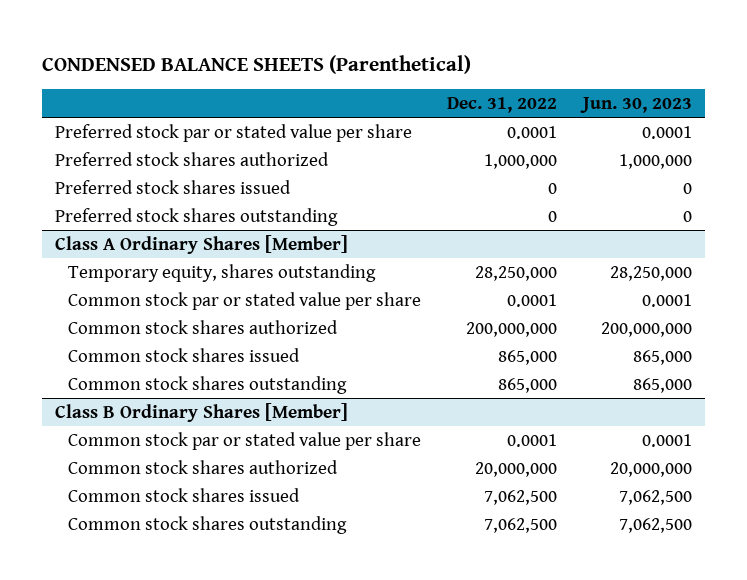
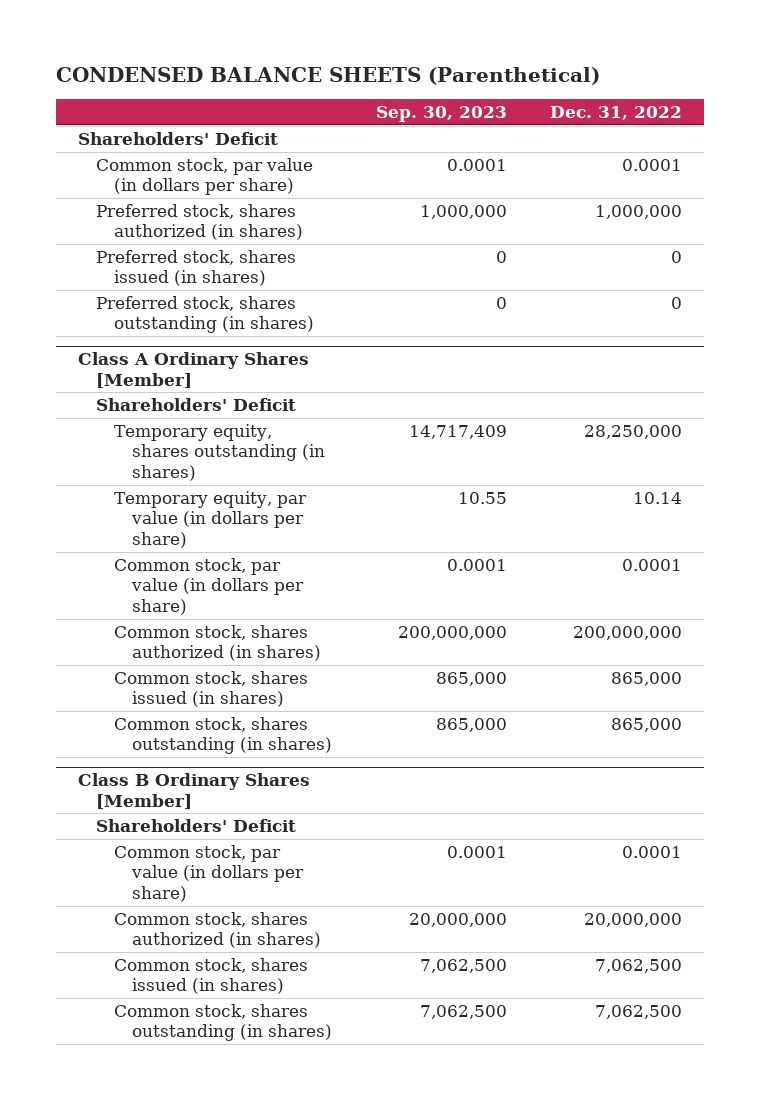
[579,96,692,113] Jun. 30, 2023 -> none
none -> [375,106,507,123] Sep. 30, 2023
none -> [78,131,279,145] Shareholders' Deficit
[55,123,413,142] Preferred stock par or stated value per share -> [96,157,314,196] Common stock, par value (in dollars per share)
[55,151,330,166] Preferred stock shares authorized -> [96,203,303,241] Preferred stock, shares authorized (in shares)
[55,179,292,194] Preferred stock shares issued -> [96,249,297,287] Preferred stock, shares issued (in shares)
[55,207,339,226] Preferred stock shares outstanding -> [96,295,314,334] Preferred stock, shares outstanding (in shares)
none -> [96,397,297,411] Shareholders' Deficit
[68,263,377,282] Temporary equity, shares outstanding -> [113,423,325,482] Temporary equity, shares outstanding (in shares)
none -> [113,490,307,549] Temporary equity, par value (in dollars per share)
[68,291,422,310] Common stock par or stated value per share -> [113,557,304,616] Common stock, par value (in dollars per share)
[68,319,339,334] Common stock shares authorized -> [113,624,321,662] Common stock, shares authorized (in shares)
[68,347,301,362] Common stock shares issued -> [113,670,308,708] Common stock, shares issued (in shares)
[68,375,348,394] Common stock shares outstanding -> [113,716,332,755] Common stock, shares outstanding (in shares)
none -> [96,818,297,832] Shareholders' Deficit
[68,431,422,450] Common stock par or stated value per share -> [113,844,304,903] Common stock, par value (in dollars per share)
[68,459,339,474] Common stock shares authorized -> [113,911,321,949] Common stock, shares authorized (in shares)
[68,487,301,502] Common stock shares issued -> [113,957,308,995] Common stock, shares issued (in shares)
[68,515,348,534] Common stock shares outstanding -> [113,1003,332,1042] Common stock, shares outstanding (in shares)

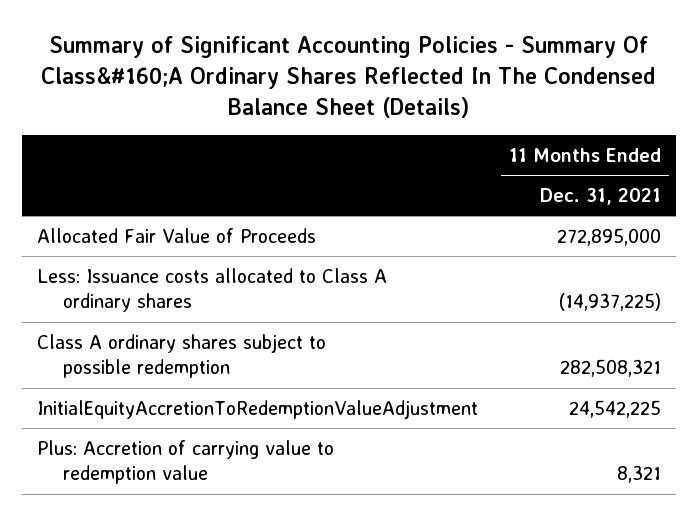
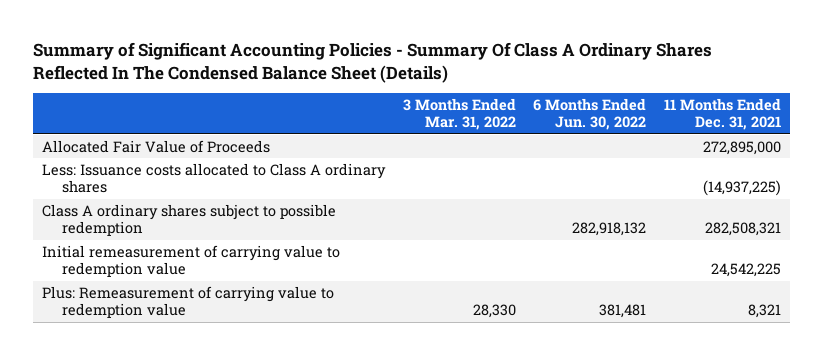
[40,35,656,118] Summary of Significant Accounting Policies - Summary Of Class&#160;A Ordinary Shares Reflected In The Condensed Balance Sheet (Details) -> [33,41,713,83] Summary of Significant Accounting Policies - Summary Of Class A Ordinary Shares Reflected In The Condensed Balance Sheet (Details)
none -> [402,97,516,131] 3 Months Ended Mar. 31, 2022
none -> [533,97,647,131] 6 Months Ended Jun. 30, 2022
[37,399,479,419] InitialEquityAccretionToRedemptionValueAdjustment -> [42,244,341,278] Initial remeasurement of carrying value to redemption value
[37,439,335,485] Plus: Accretion of carrying value to redemption value -> [42,285,335,319] Plus: Remeasurement of carrying value to redemption value

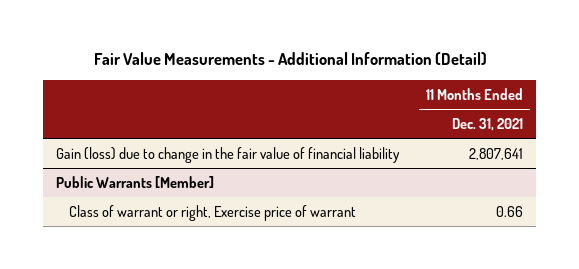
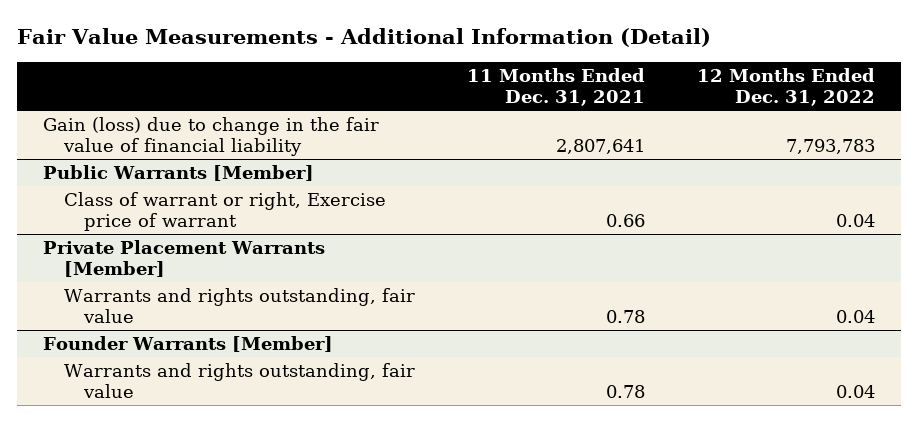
none -> [696,68,875,106] 12 Months Ended Dec. 31, 2022
none -> [42,240,325,278] Private Placement Warrants [Member]
none -> [63,288,415,324] Warrants and rights outstanding, fair value
none -> [42,336,333,353] Founder Warrants [Member]
none -> [63,363,415,399] Warrants and rights outstanding, fair value

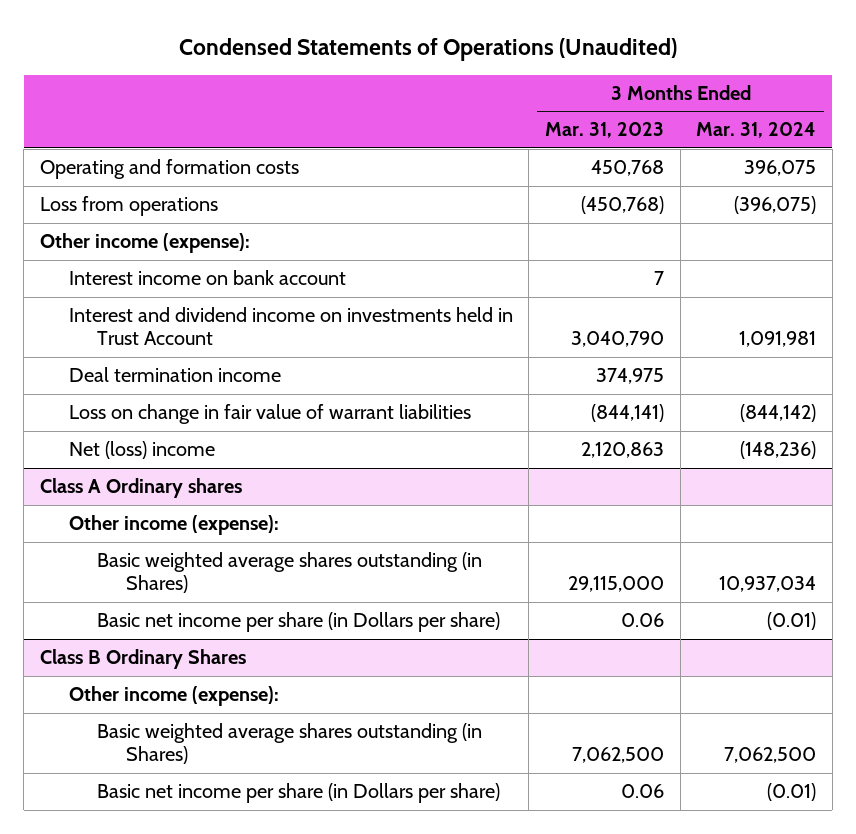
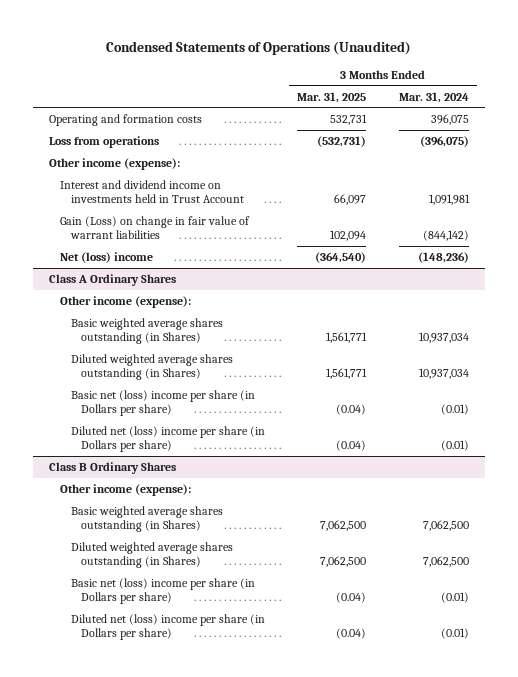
[544,122,664,139] Mar. 31, 2023 -> none
none -> [297,91,367,103] Mar. 31, 2025
[68,270,346,286] Interest income on bank account -> none
[68,367,281,383] Deal termination income -> none
[68,404,471,425] Loss on change in fair value of warrant liabilities -> [60,215,251,240] Gain (Loss) on change in fair value of warrant liabilities
[39,478,242,499] Class A Ordinary shares -> [49,273,177,286] Class A Ordinary Shares
none -> [70,353,233,381] Diluted weighted average shares outstanding (in Shares)
[97,612,501,633] Basic net income per share (in Dollars per share) -> [70,389,255,417] Basic net (loss) income per share (in Dollars per share)
none -> [70,425,265,453] Diluted net (loss) income per share (in Dollars per share)
none -> [70,541,233,569] Diluted weighted average shares outstanding (in Shares)
[97,783,501,804] Basic net income per share (in Dollars per share) -> [70,577,255,605] Basic net (loss) income per share (in Dollars per share)
none -> [70,613,265,641] Diluted net (loss) income per share (in Dollars per share)

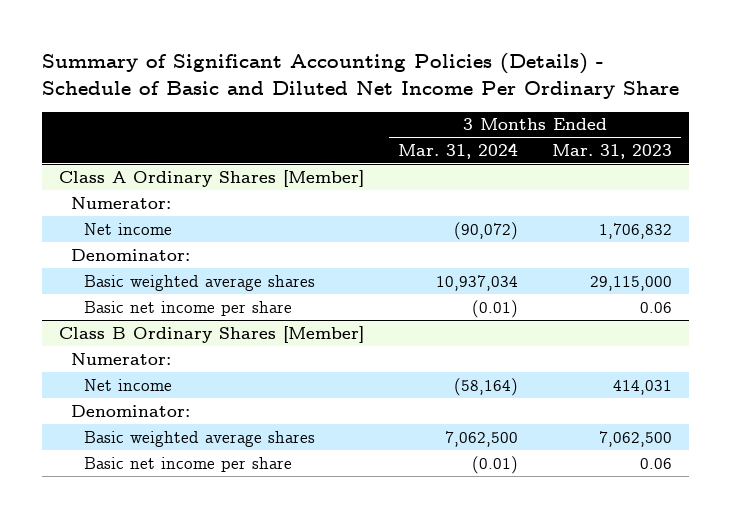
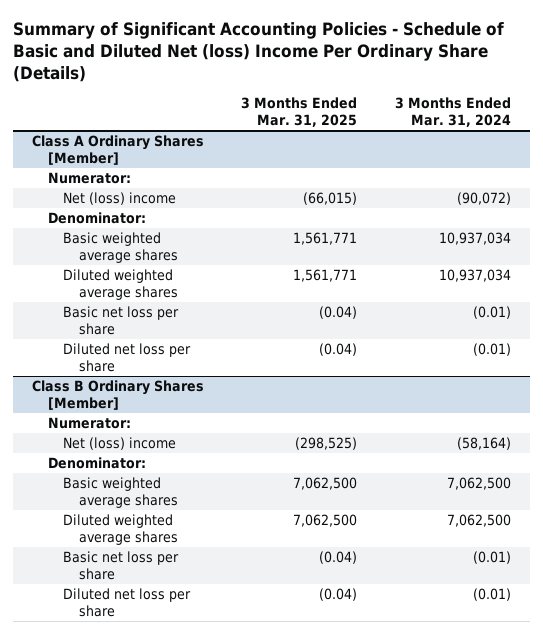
[41,53,679,99] Summary of Significant Accounting Policies (Details) - Schedule of Basic and Diluted Net Income Per Ordinary Share -> [13,22,505,82] Summary of Significant Accounting Policies - Schedule of Basic and Diluted Net (loss) Income Per Ordinary Share (Details)
[552,143,673,159] Mar. 31, 2023 -> none
none -> [241,97,358,128] 3 Months Ended Mar. 31, 2025
[83,222,172,235] Net income -> [63,192,177,206] Net (loss) income
none -> [63,269,178,301] Diluted weighted average shares
[83,300,292,316] Basic net income per share -> [63,306,180,336] Basic net loss per share
none -> [63,343,192,373] Diluted net loss per share
[83,378,172,391] Net income -> [63,437,177,451] Net (loss) income
none -> [63,514,178,546] Diluted weighted average shares
[83,456,292,472] Basic net income per share -> [63,551,180,581] Basic net loss per share
none -> [63,588,192,618] Diluted net loss per share

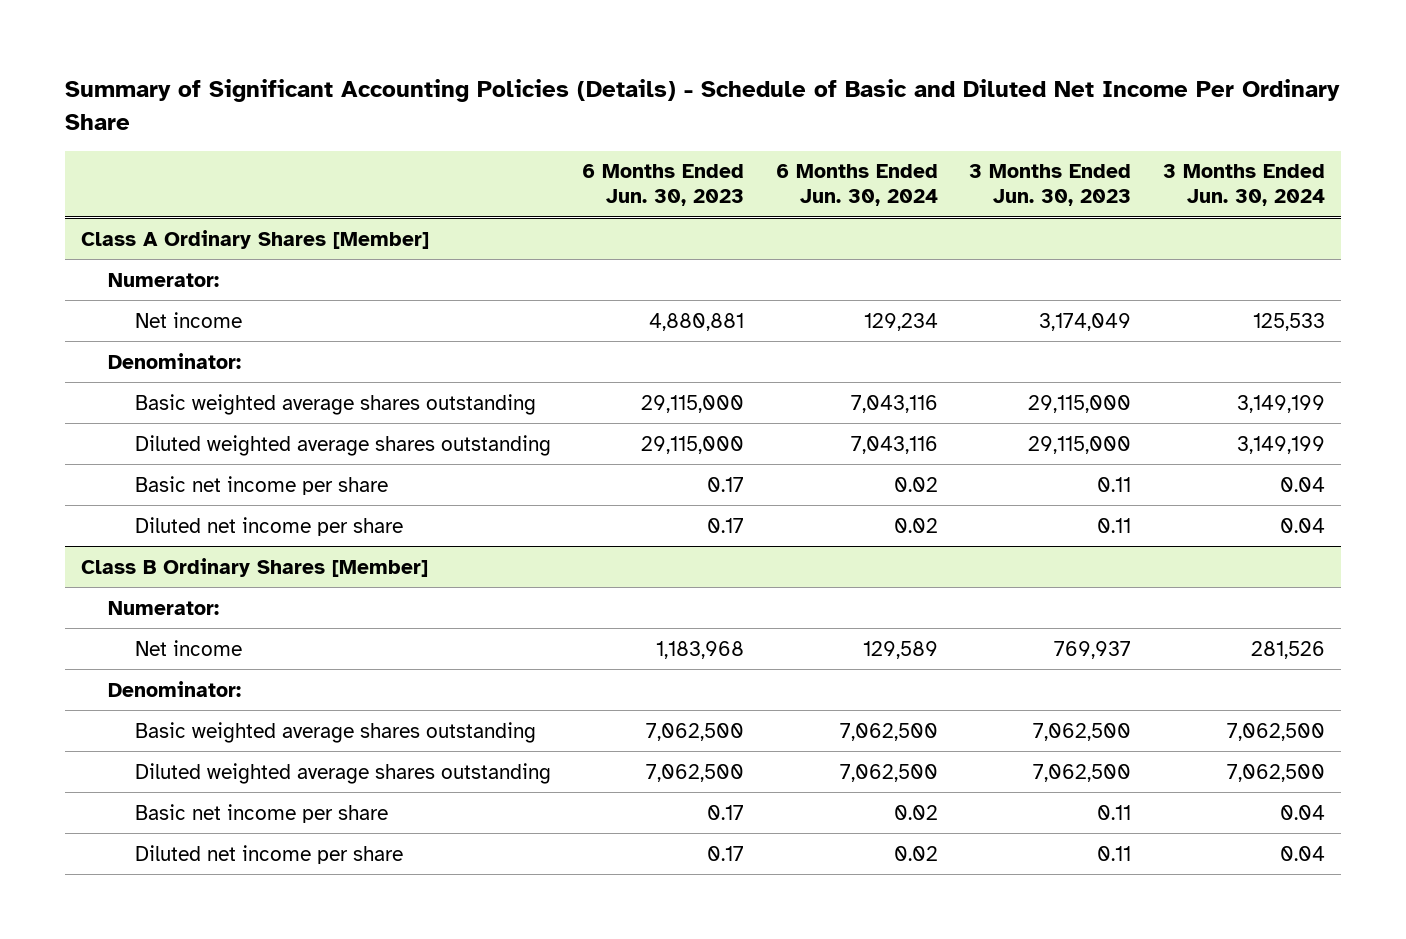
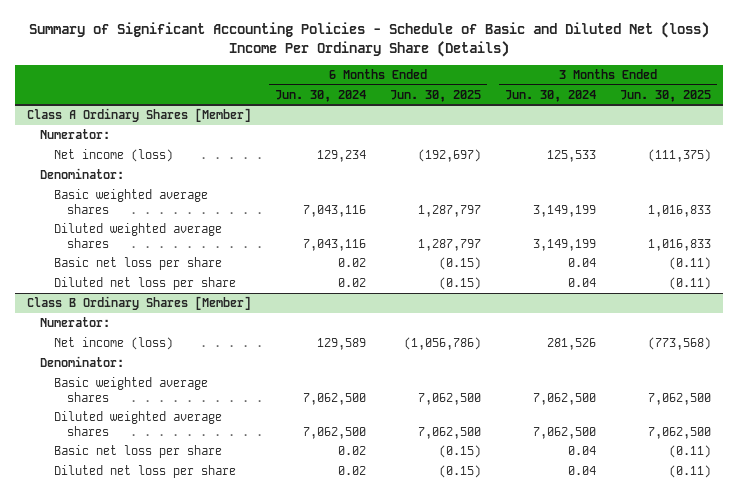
[65,79,1341,130] Summary of Significant Accounting Policies (Details) - Schedule of Basic and Diluted Net Income Per Ordinary Share -> [28,21,709,57] Summary of Significant Accounting Policies - Schedule of Basic and Diluted Net (loss) Income Per Ordinary Share (Details)
[582,164,745,207] 6 Months Ended Jun. 30, 2023 -> none
[969,164,1132,207] 3 Months Ended Jun. 30, 2023 -> none
none -> [389,89,481,102] Jun. 30, 2025
none -> [619,89,711,102] Jun. 30, 2025
[135,311,243,328] Net income -> [53,149,173,163] Net income (loss)
[135,393,537,415] Basic weighted average shares outstanding -> [53,189,208,214] Basic weighted average shares
[135,434,552,456] Diluted weighted average shares outstanding -> [53,223,222,248] Diluted weighted average shares
[135,475,389,495] Basic net income per share -> [53,257,222,271] Basic net loss per share
[135,516,404,536] Diluted net income per share -> [53,277,236,291] Diluted net loss per share
[135,639,243,656] Net income -> [53,337,173,351] Net income (loss)
[135,721,537,743] Basic weighted average shares outstanding -> [53,377,208,402] Basic weighted average shares
[135,762,552,784] Diluted weighted average shares outstanding -> [53,411,222,436] Diluted weighted average shares
[135,803,389,823] Basic net income per share -> [53,445,222,459] Basic net loss per share
[135,844,404,864] Diluted net income per share -> [53,465,236,479] Diluted net loss per share

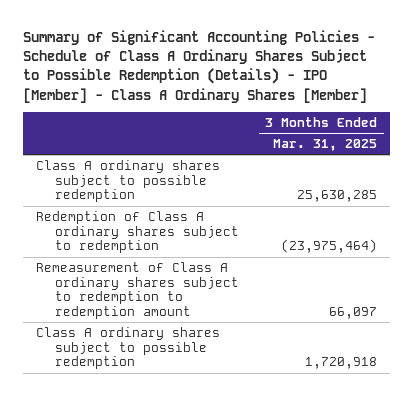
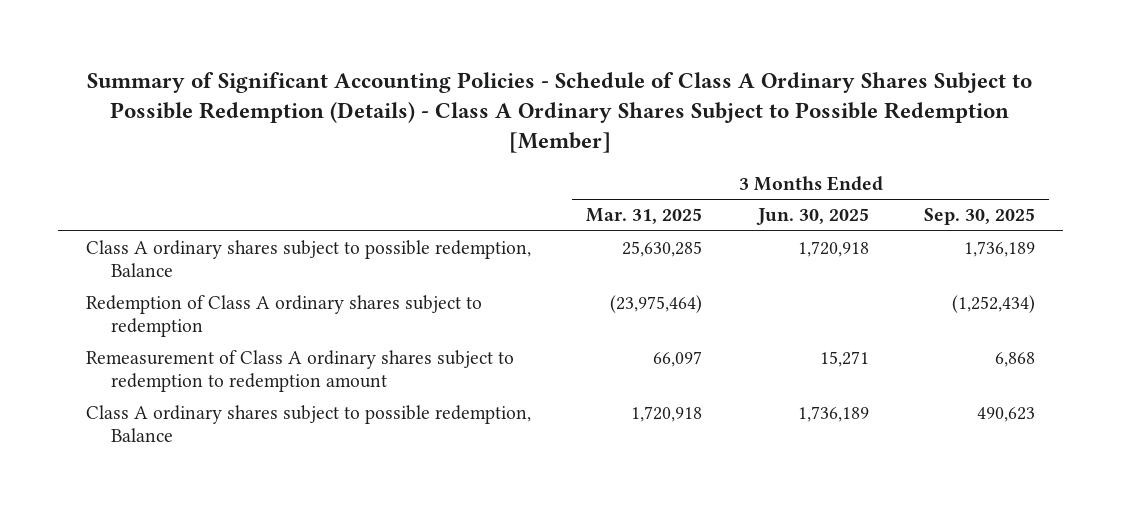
[22,30,375,103] Summary of Significant Accounting Policies - Schedule of Class A Ordinary Shares Subject to Possible Redemption (Details) - IPO [Member] - Class A Ordinary Shares [Member] -> [87,72,1033,154] Summary of Significant Accounting Policies - Schedule of Class A Ordinary Shares Subject to Possible Redemption (Details) - Class A Ordinary Shares Subject to Possible Redemption [Member]
none -> [755,208,869,226] Jun. 30, 2025
none -> [924,208,1036,226] Sep. 30, 2025
[35,159,220,203] Class A ordinary shares subject to possible redemption -> [85,240,531,278] Class A ordinary shares subject to possible redemption, Balance
[35,326,220,370] Class A ordinary shares subject to possible redemption -> [85,405,531,443] Class A ordinary shares subject to possible redemption, Balance

